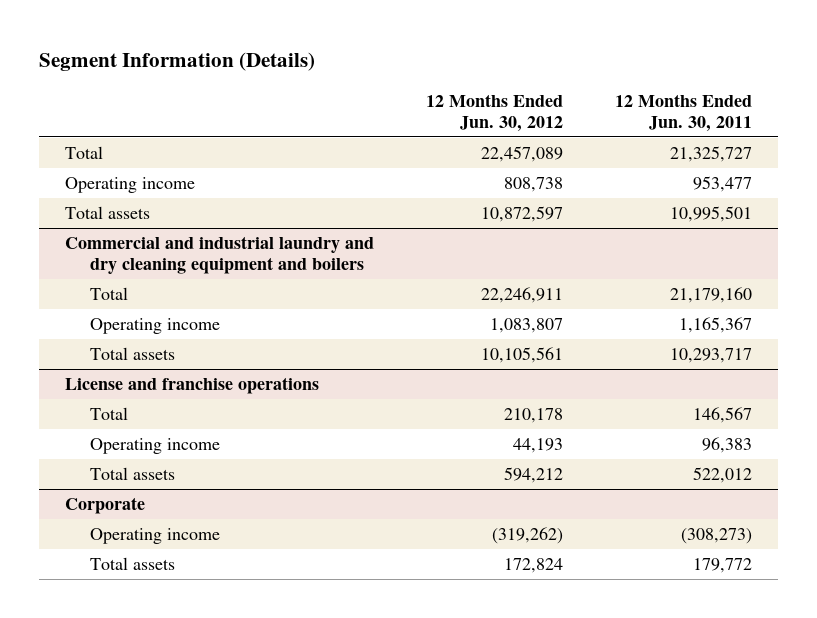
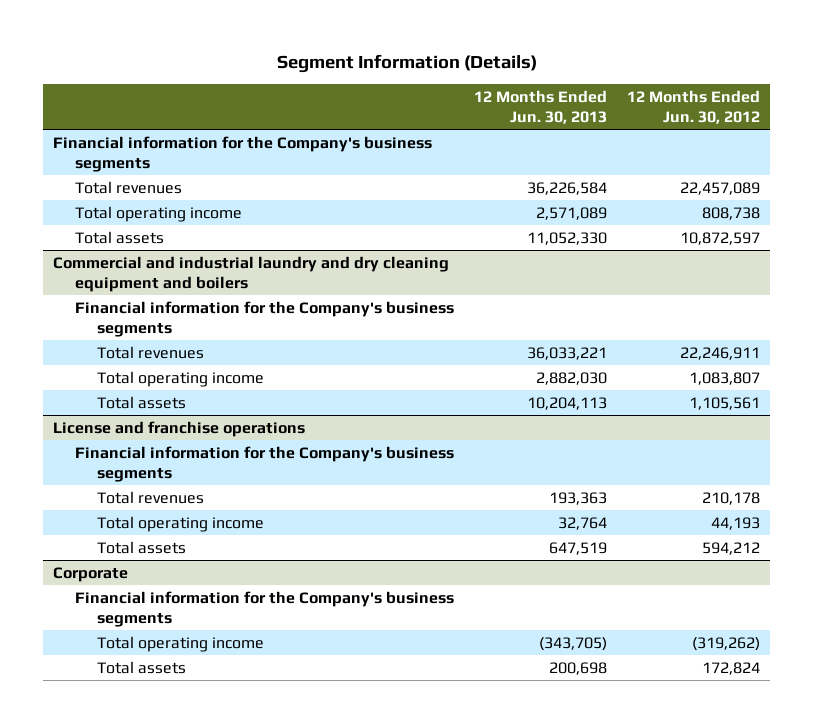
[615,93,753,132] 12 Months Ended Jun. 30, 2011 -> none
none -> [474,89,608,125] 12 Months Ended Jun. 30, 2013
none -> [53,135,433,172] Financial information for the Company's business segments
[65,146,104,160] Total -> [75,180,183,194] Total revenues
[65,177,196,194] Operating income -> [75,205,243,222] Total operating income
none -> [75,300,455,337] Financial information for the Company's business segments
[89,287,128,301] Total -> [96,345,204,359] Total revenues
[89,318,220,335] Operating income -> [96,370,264,387] Total operating income
[481,347,564,364] 10,105,561 -> [688,396,760,410] 1,105,561
none -> [75,445,455,482] Financial information for the Company's business segments
[89,407,128,421] Total -> [96,490,204,504] Total revenues
[89,438,220,455] Operating income -> [96,515,264,532] Total operating income
none -> [75,590,455,627] Financial information for the Company's business segments
[89,528,220,545] Operating income -> [96,635,264,652] Total operating income

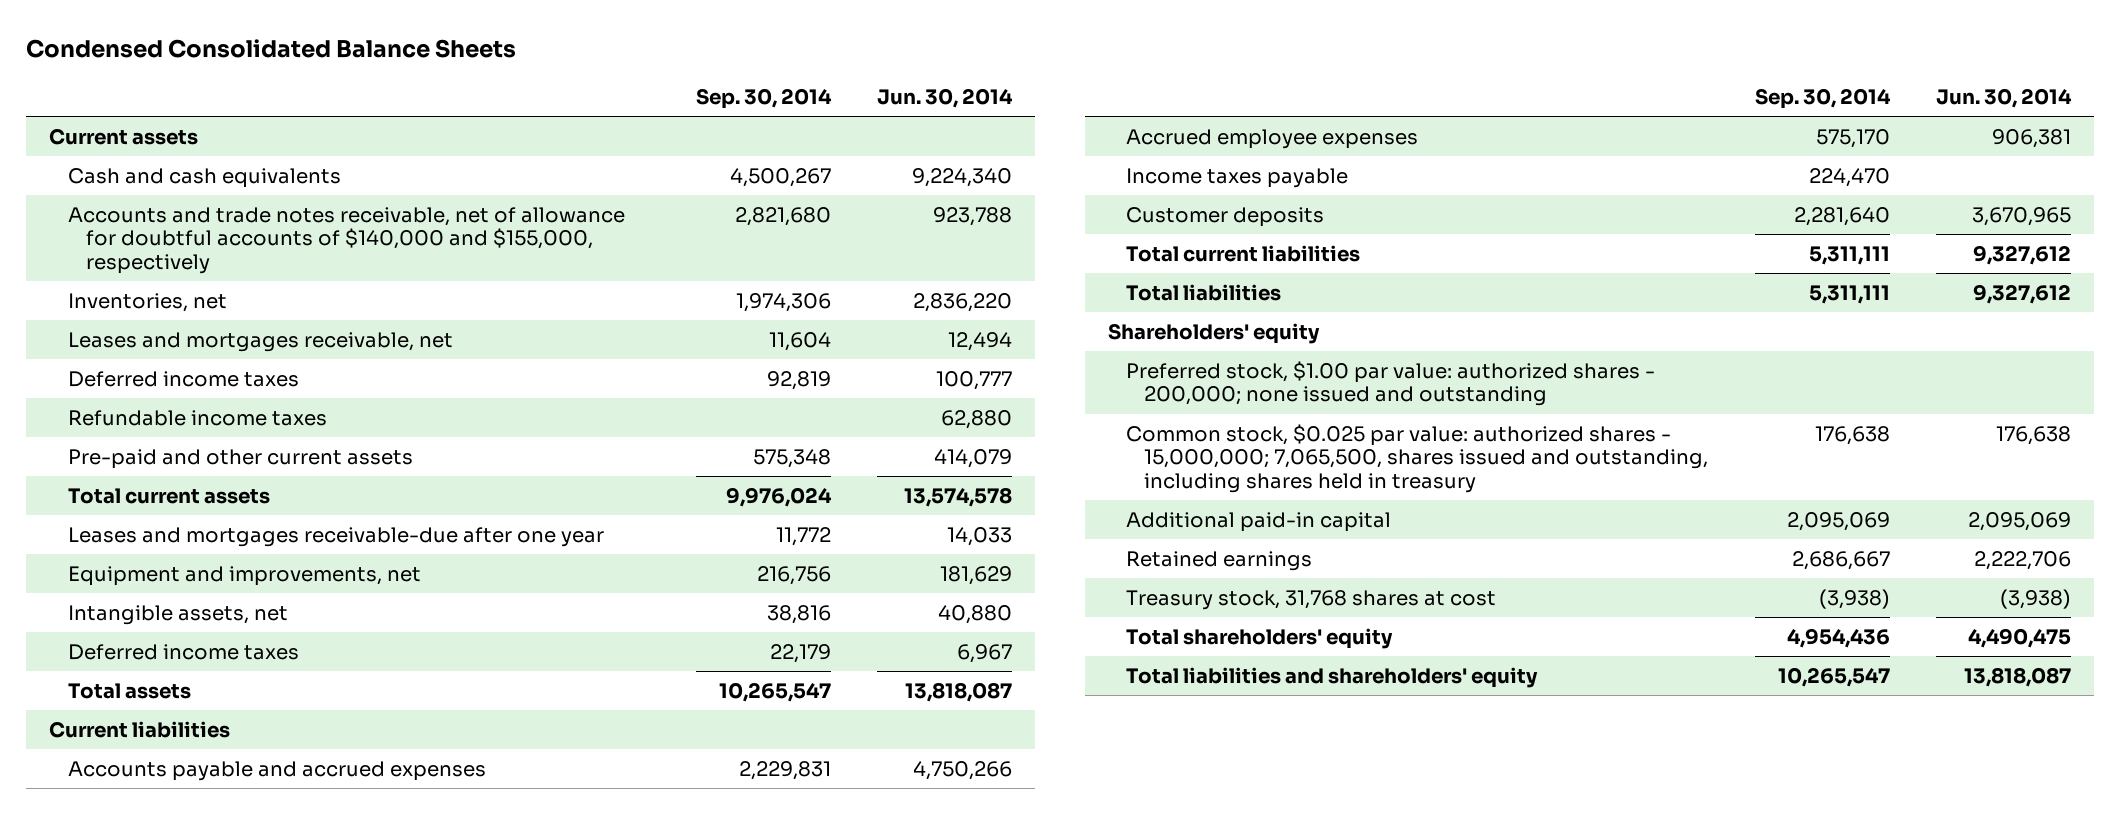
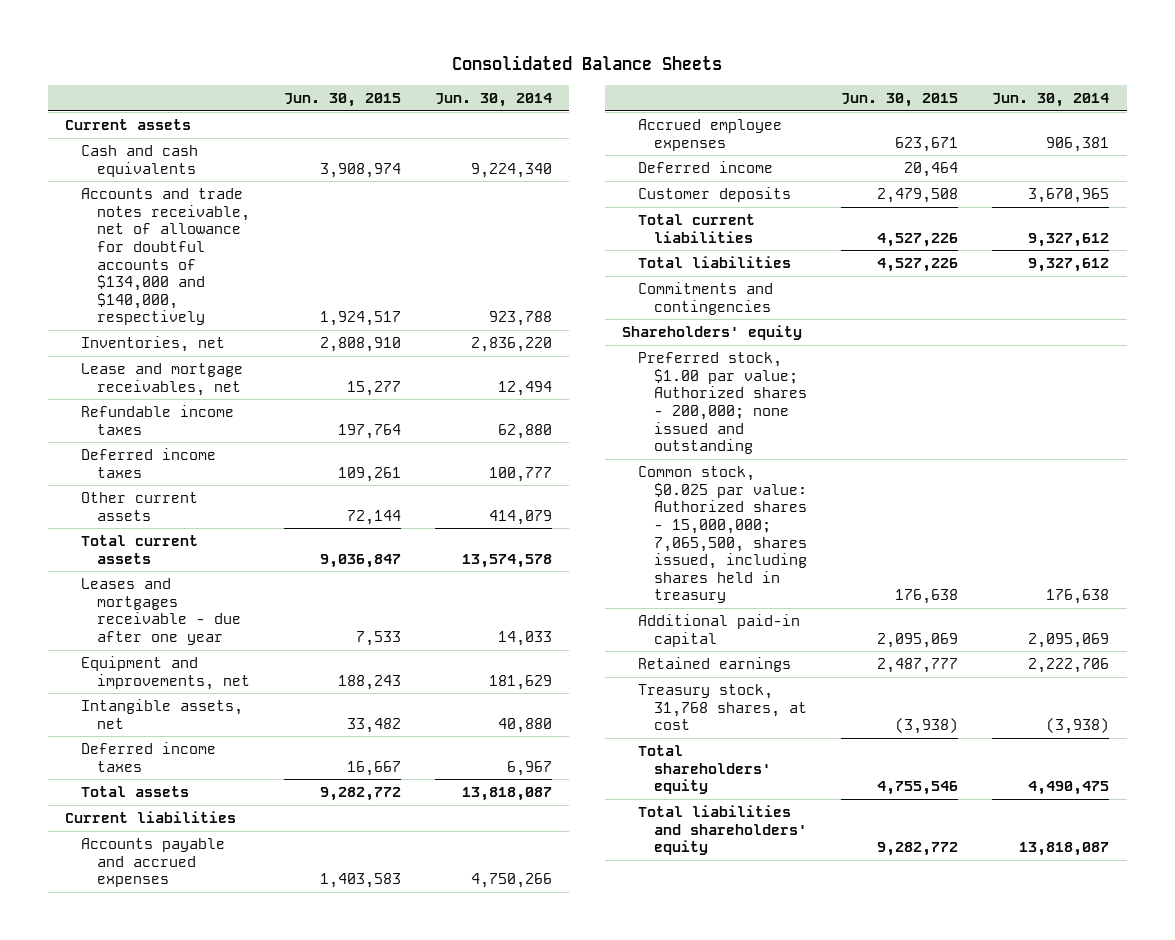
[26,39,517,59] Condensed Consolidated Balance Sheets -> [452,55,723,71] Consolidated Balance Sheets
[695,87,832,109] Sep. 30, 2014 -> none
none -> [283,92,401,107] Jun. 30, 2015
[67,206,625,274] Accounts and trade notes receivable, net of allowance for doubtful accounts of $140,000 and $155,000, respectively -> [80,187,250,326] Accounts and trade notes receivable, net of allowance for doubtful accounts of $134,000 and $140,000, respectively
[67,331,453,352] Leases and mortgages receivable, net -> [80,362,243,396] Lease and mortgage receivables, net
[67,370,299,387] Deferred income taxes -> [80,447,216,478] Deferred income taxes
[67,448,413,469] Pre-paid and other current assets -> [80,491,198,521] Other current assets
[67,526,604,547] Leases and mortgages receivable-due after one year -> [80,577,241,645] Leases and mortgages receivable - due after one year
[1126,167,1349,188] Income taxes payable -> none
none -> [638,160,774,173] Deferred income
none -> [638,281,774,315] Commitments and contingencies
[1126,360,1656,407] Preferred stock, $1.00 par value: authorized shares - 200,000; none issued and outstanding -> [638,351,807,455] Preferred stock, $1.00 par value; Authorized shares - 200,000; none issued and outstanding
[1126,423,1709,493] Common stock, $0.025 par value: authorized shares - 15,000,000; 7,065,500, shares issued and outstanding, including shares held in treasury -> [638,465,807,604] Common stock, $0.025 par value: Authorized shares - 15,000,000; 7,065,500, shares issued, including shares held in treasury
[1126,589,1497,610] Treasury stock, 31,768 shares at cost -> [638,683,807,731] Treasury stock, 31,768 shares, at cost

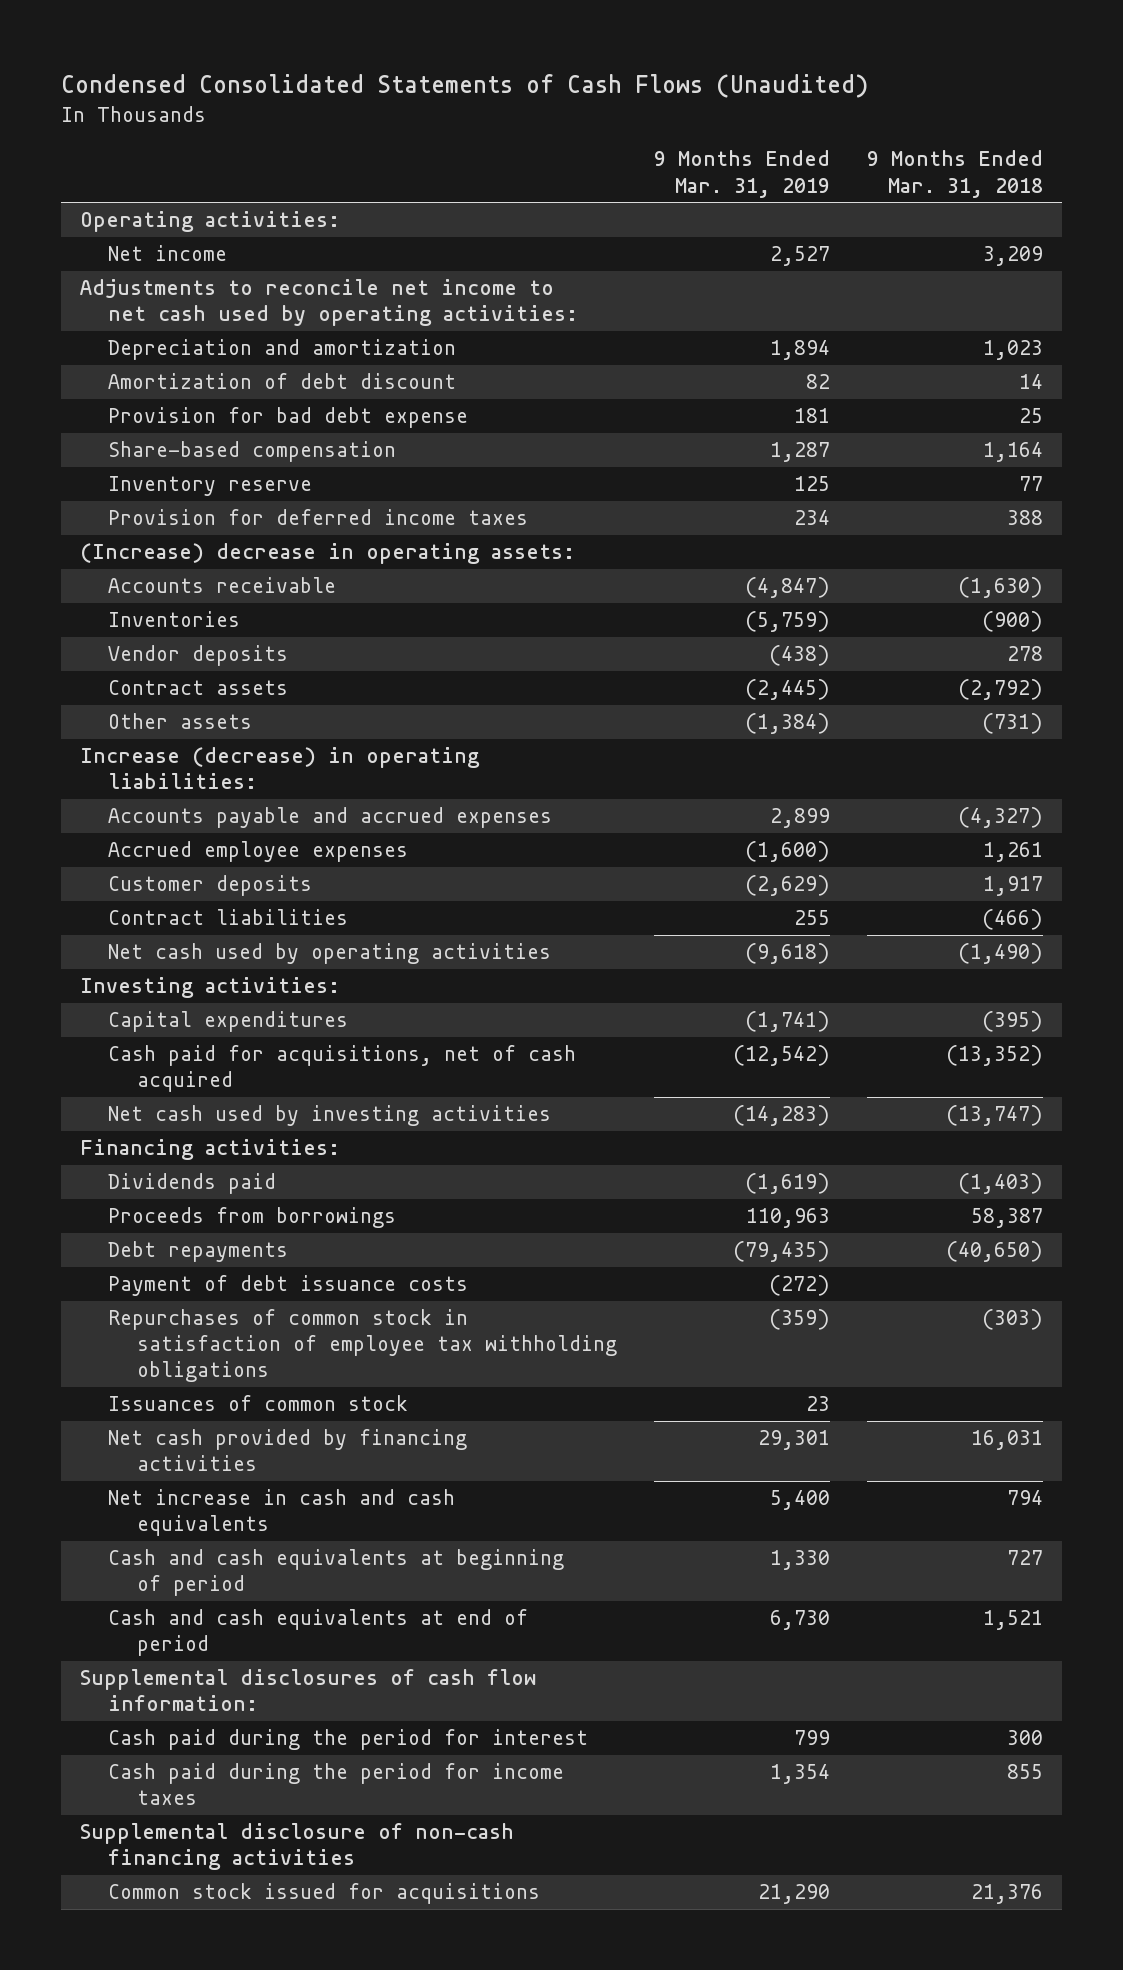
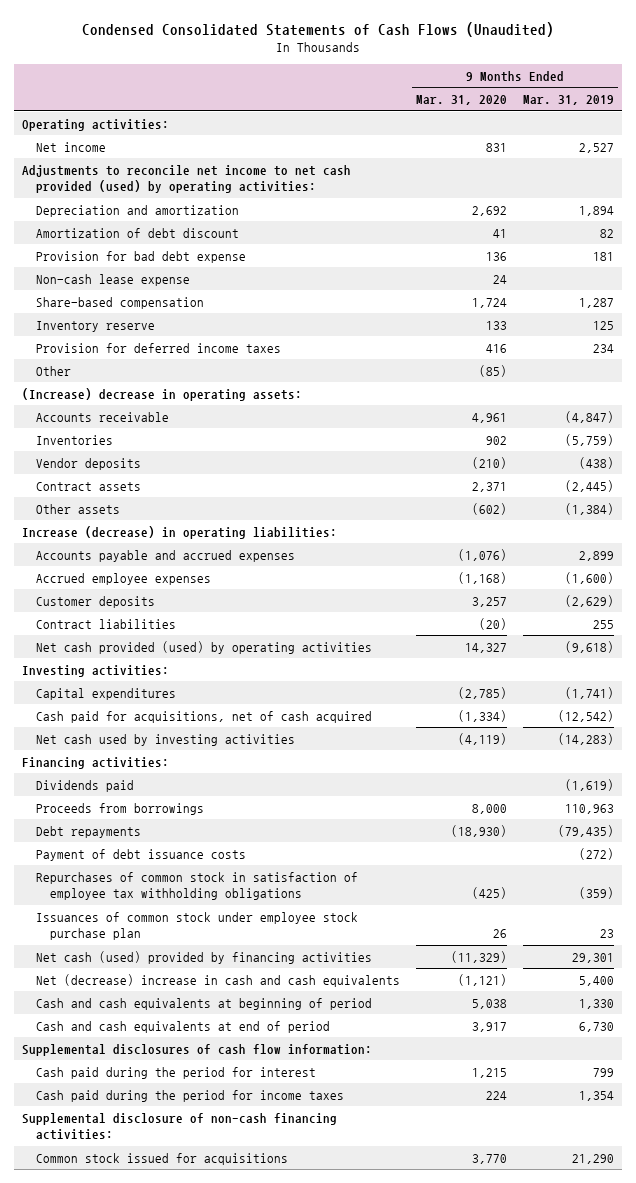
[867,150,1044,198] 9 Months Ended Mar. 31, 2018 -> none
none -> [415,95,507,106] Mar. 31, 2020
[79,279,579,327] Adjustments to reconcile net income to net cash used by operating activities: -> [22,164,352,194] Adjustments to reconcile net income to net cash provided (used) by operating activities:
none -> [35,273,190,286] Non-cash lease expense
none -> [35,365,71,376] Other
[108,943,552,965] Net cash used by operating activities -> [35,640,372,654] Net cash provided (used) by operating activities
[108,1395,409,1412] Issuances of common stock -> [35,911,358,941] Issuances of common stock under employee stock purchase plan
[108,1429,468,1472] Net cash provided by financing activities -> [35,950,372,964] Net cash (used) provided by financing activities
[108,1489,456,1537] Net increase in cash and cash equivalents -> [35,973,400,987] Net (decrease) increase in cash and cash equivalents
[79,1823,514,1871] Supplemental disclosure of non-cash financing activities -> [22,1112,338,1141] Supplemental disclosure of non-cash financing activities:

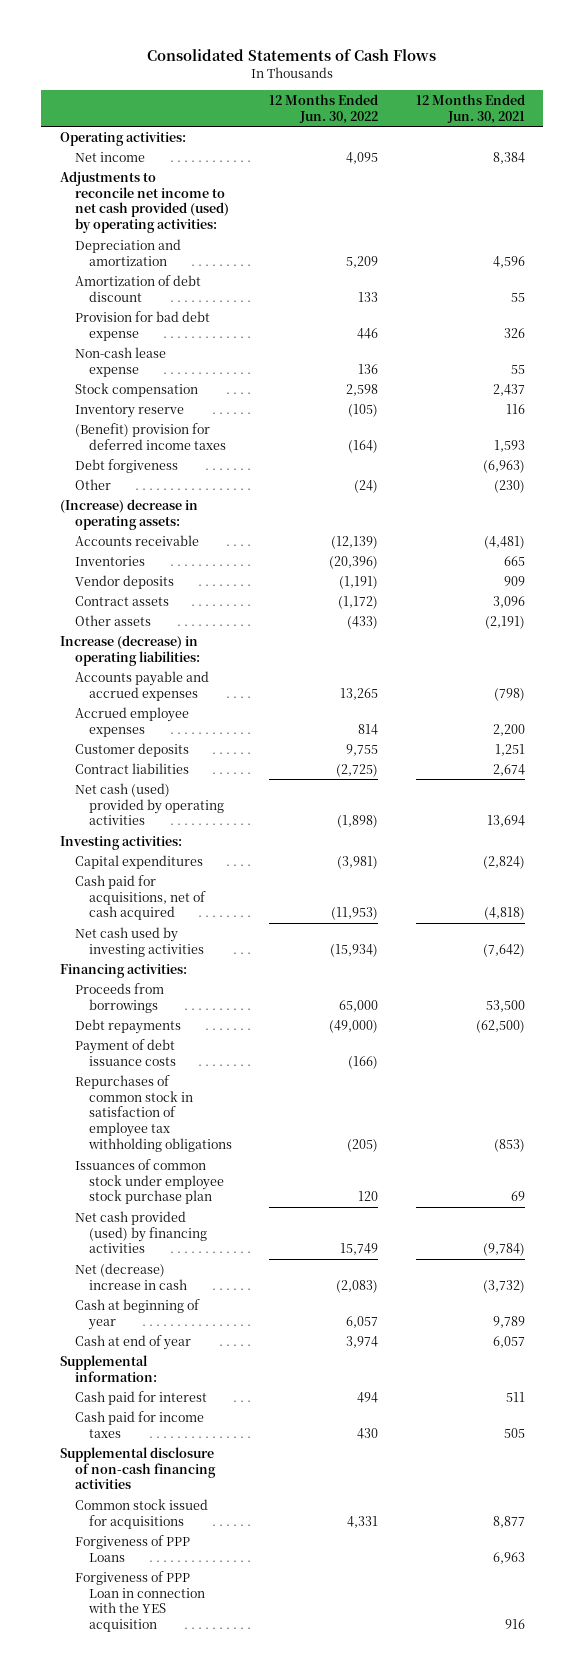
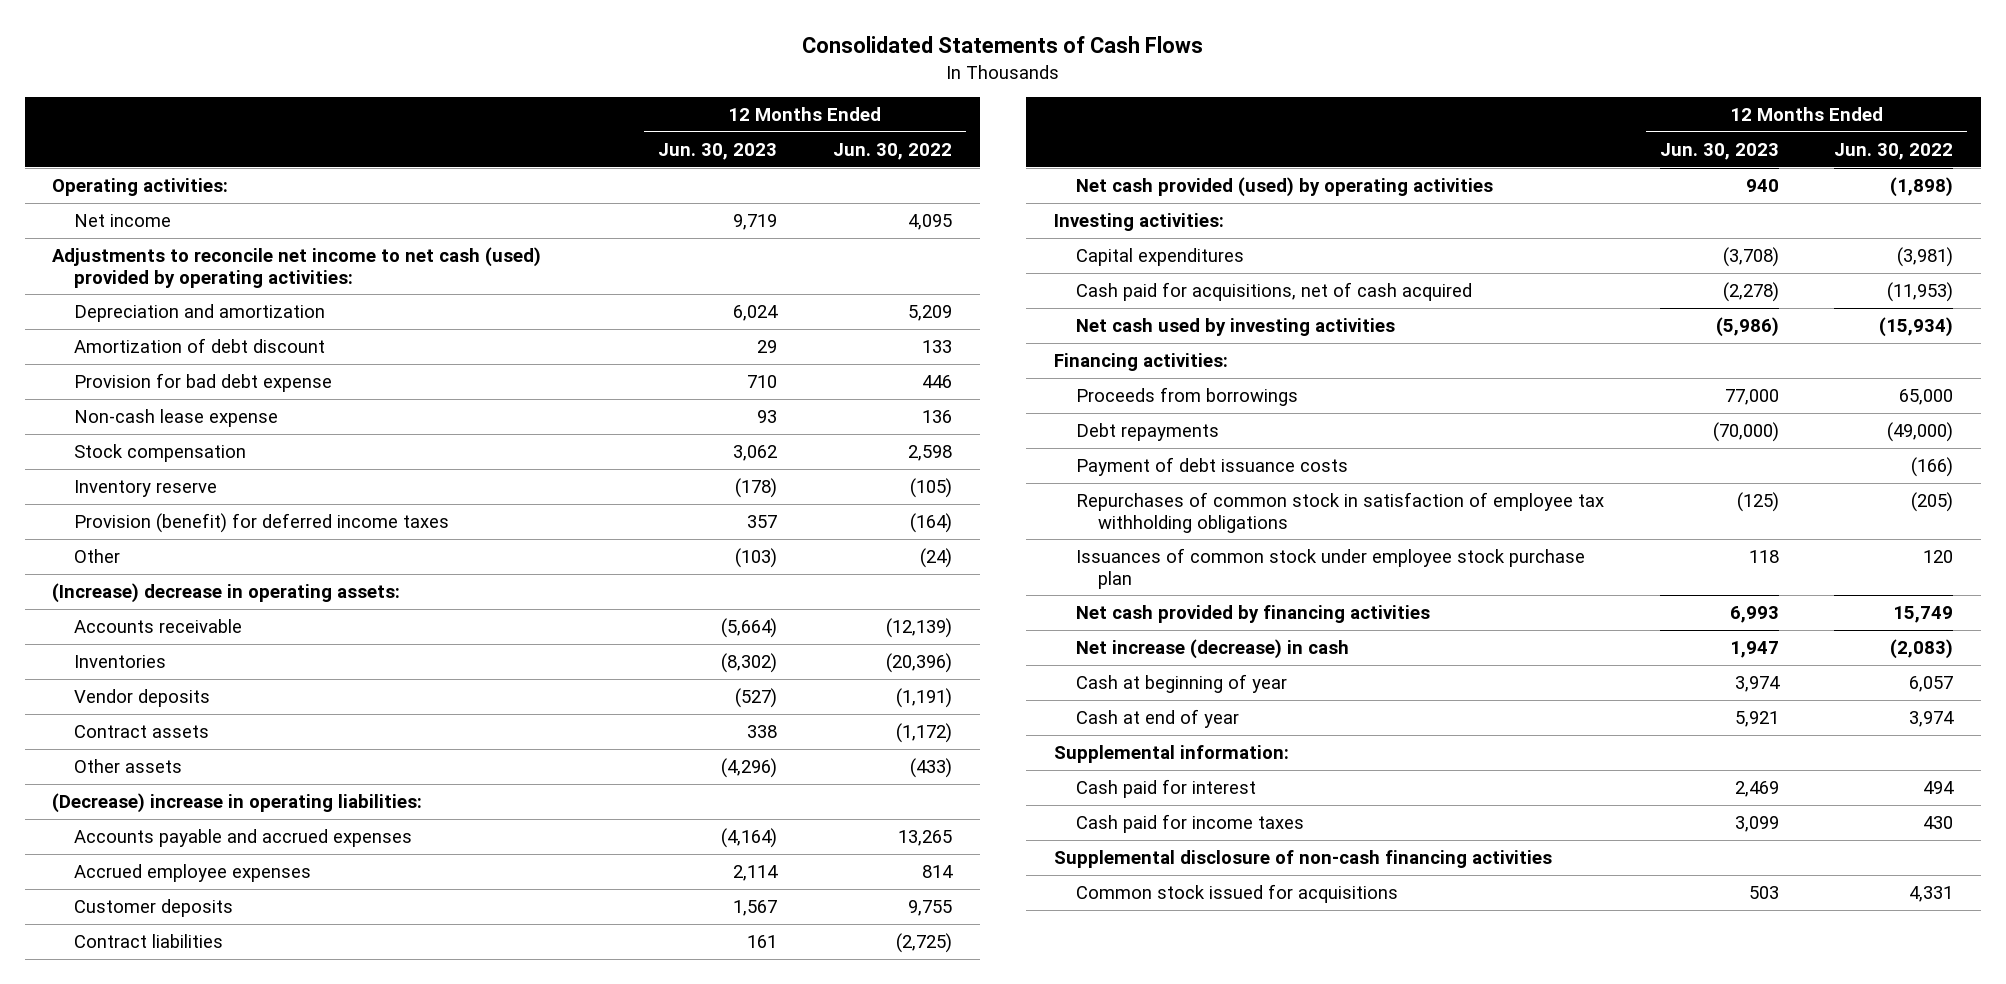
[415,94,525,124] 12 Months Ended Jun. 30, 2021 -> none
none -> [658,142,778,160] Jun. 30, 2023
[59,170,229,234] Adjustments to reconcile net income to net cash provided (used) by operating activities: -> [52,246,542,288] Adjustments to reconcile net income to net cash (used) provided by operating activities:
[74,458,178,473] Debt forgiveness -> none
[74,422,227,450] (Benefit) provision for deferred income taxes -> [74,512,450,533] Provision (benefit) for deferred income taxes
[59,634,200,666] Increase (decrease) in operating liabilities: -> [52,792,423,813] (Decrease) increase in operating liabilities:
[74,782,225,826] Net cash (used) provided by operating activities -> [1075,176,1493,197] Net cash provided (used) by operating activities
[74,1210,208,1254] Net cash provided (used) by financing activities -> [1075,604,1430,623] Net cash provided by financing activities
[74,1262,188,1290] Net (decrease) increase in cash -> [1075,638,1349,659] Net increase (decrease) in cash
[74,1534,190,1562] Forgiveness of PPP Loans -> none
[74,1570,206,1633] Forgiveness of PPP Loan in connection with the YES acquisition -> none

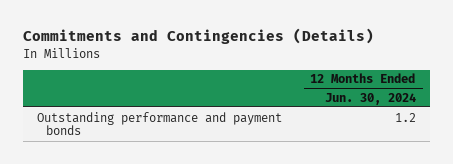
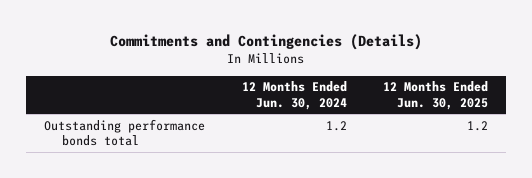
none -> [383,81,489,110] 12 Months Ended Jun. 30, 2025
[37,111,283,136] Outstanding performance and payment bonds -> [44,118,206,147] Outstanding performance bonds total

